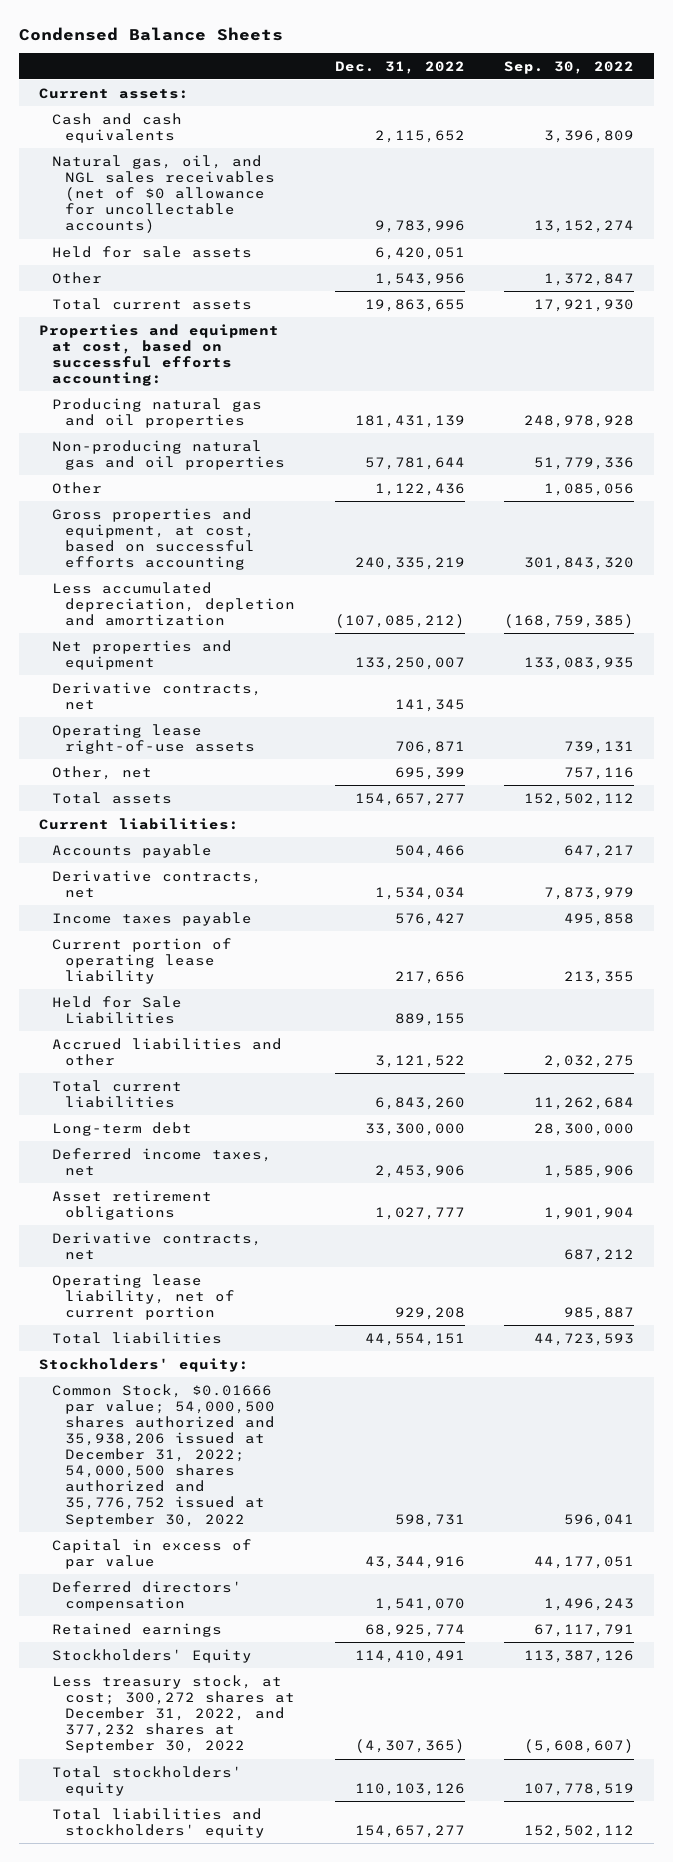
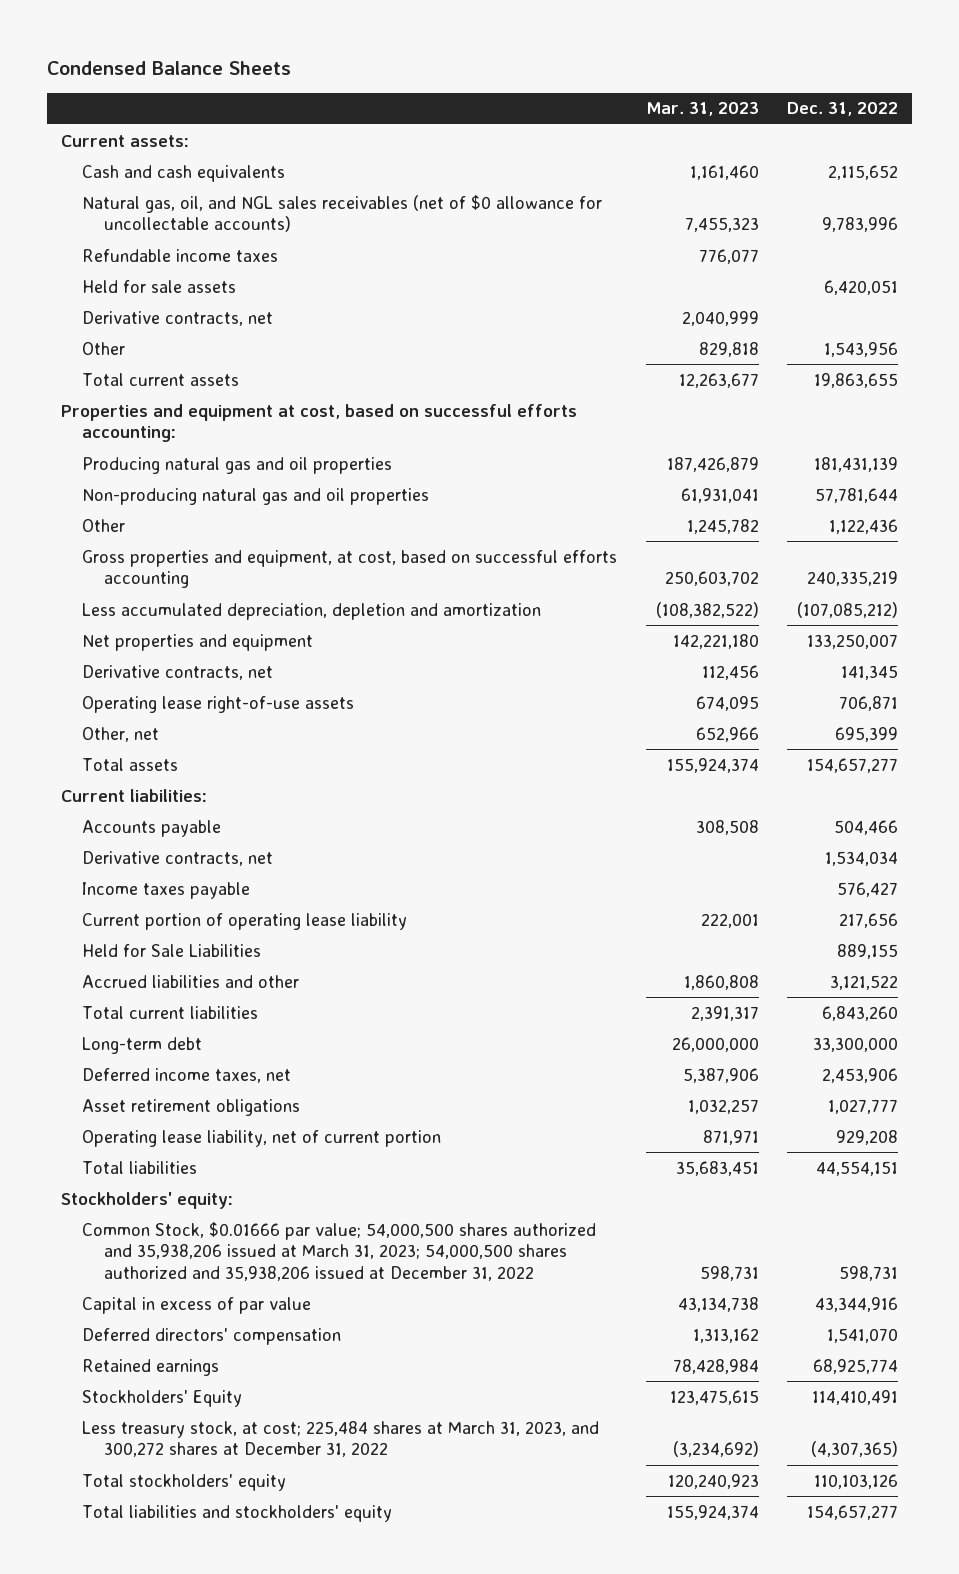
[504,60,635,74] Sep. 30, 2022 -> none
none -> [645,102,759,117] Mar. 31, 2023
none -> [82,248,279,262] Refundable income taxes
[52,1231,263,1260] Derivative contracts, net -> [82,310,274,326] Derivative contracts, net
[52,1383,276,1527] Common Stock, $0.01666 par value; 54,000,500 shares authorized and 35,938,206 issued at December 31, 2022; 54,000,500 shares authorized and 35,776,752 issued at September 30, 2022 -> [82,1221,597,1281] Common Stock, $0.01666 par value; 54,000,500 shares authorized and 35,938,206 issued at March 31, 2023; 54,000,500 shares authorized and 35,938,206 issued at December 31, 2022
[52,1674,296,1754] Less treasury stock, at cost; 300,272 shares at December 31, 2022, and 377,232 shares at September 30, 2022 -> [82,1420,600,1458] Less treasury stock, at cost; 225,484 shares at March 31, 2023, and 300,272 shares at December 31, 2022

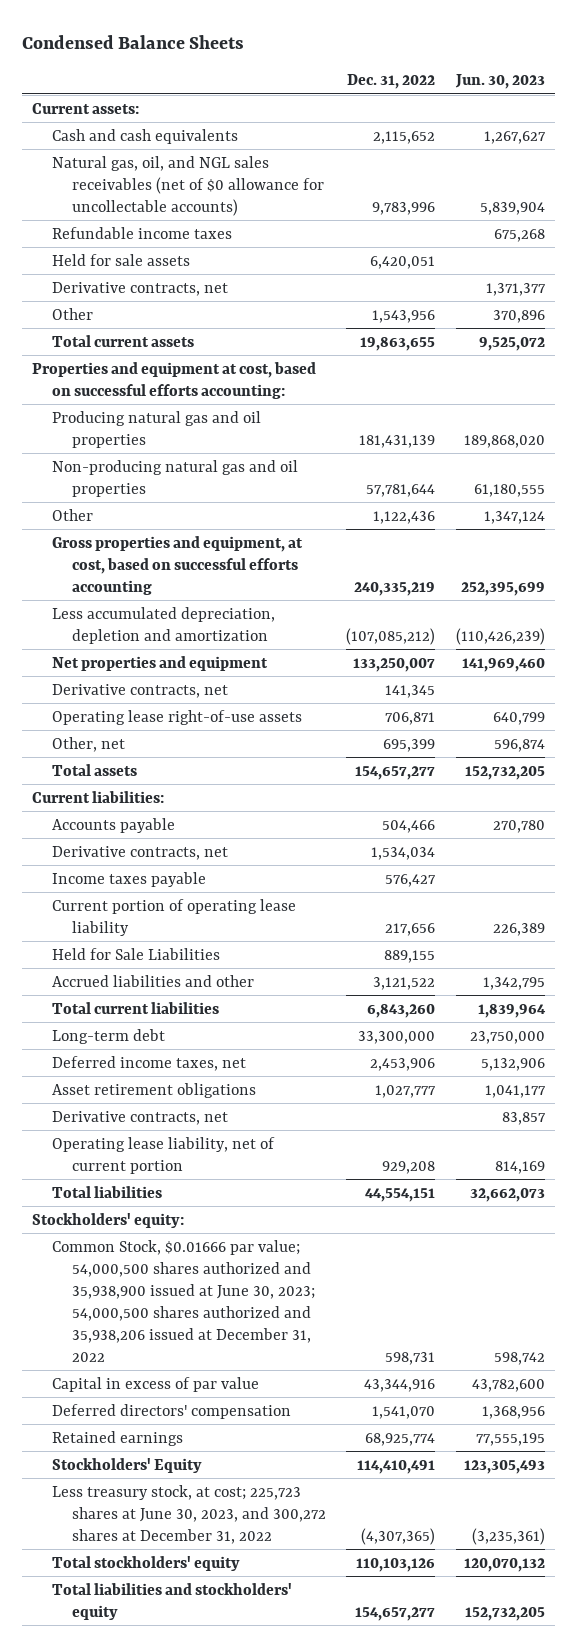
[645,102,759,117] Mar. 31, 2023 -> none
none -> [454,74,545,90] Jun. 30, 2023
none -> [51,1110,228,1125] Derivative contracts, net
[82,1221,597,1281] Common Stock, $0.01666 par value; 54,000,500 shares authorized and 35,938,206 issued at March 31, 2023; 54,000,500 shares authorized and 35,938,206 issued at December 31, 2022 -> [51,1239,315,1362] Common Stock, $0.01666 par value; 54,000,500 shares authorized and 35,938,900 issued at June 30, 2023; 54,000,500 shares authorized and 35,938,206 issued at December 31, 2022
[82,1420,600,1458] Less treasury stock, at cost; 225,484 shares at March 31, 2023, and 300,272 shares at December 31, 2022 -> [51,1484,326,1544] Less treasury stock, at cost; 225,723 shares at June 30, 2023, and 300,272 shares at December 31, 2022

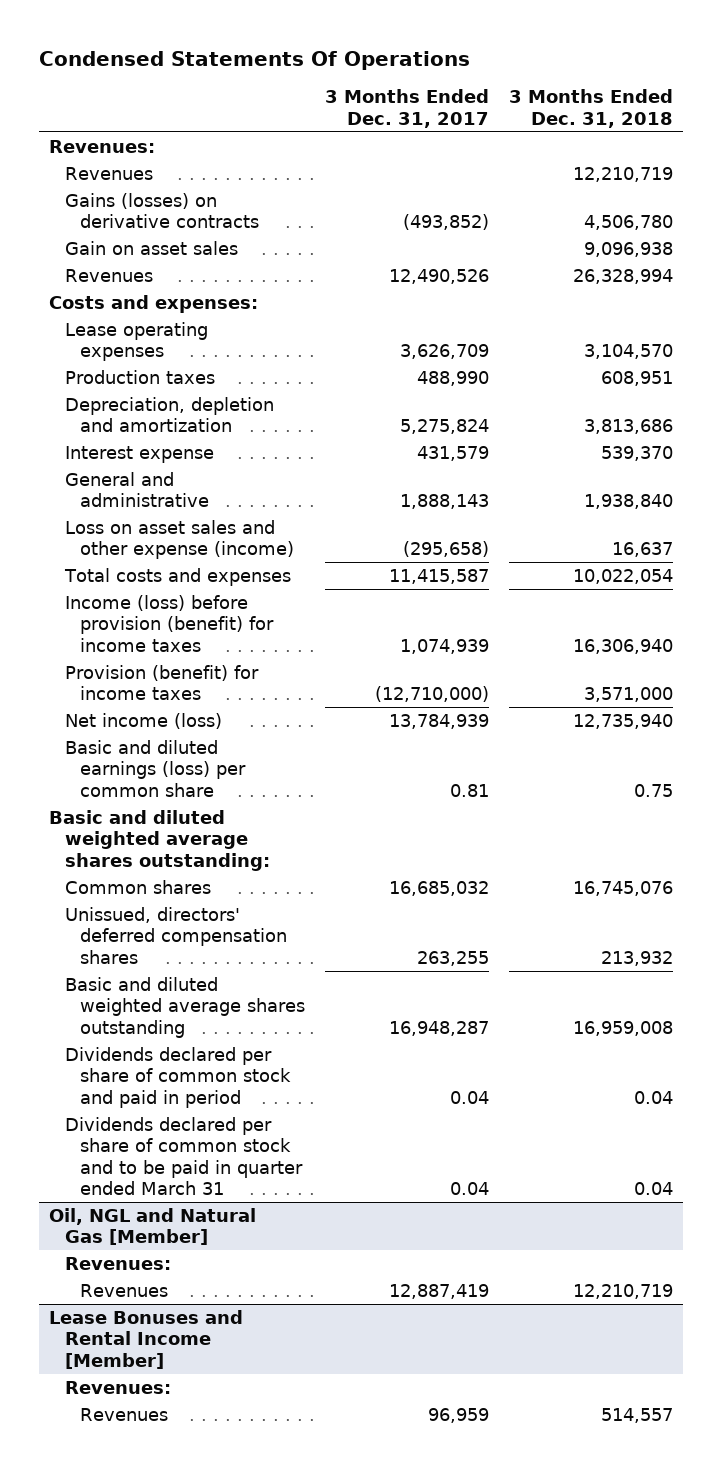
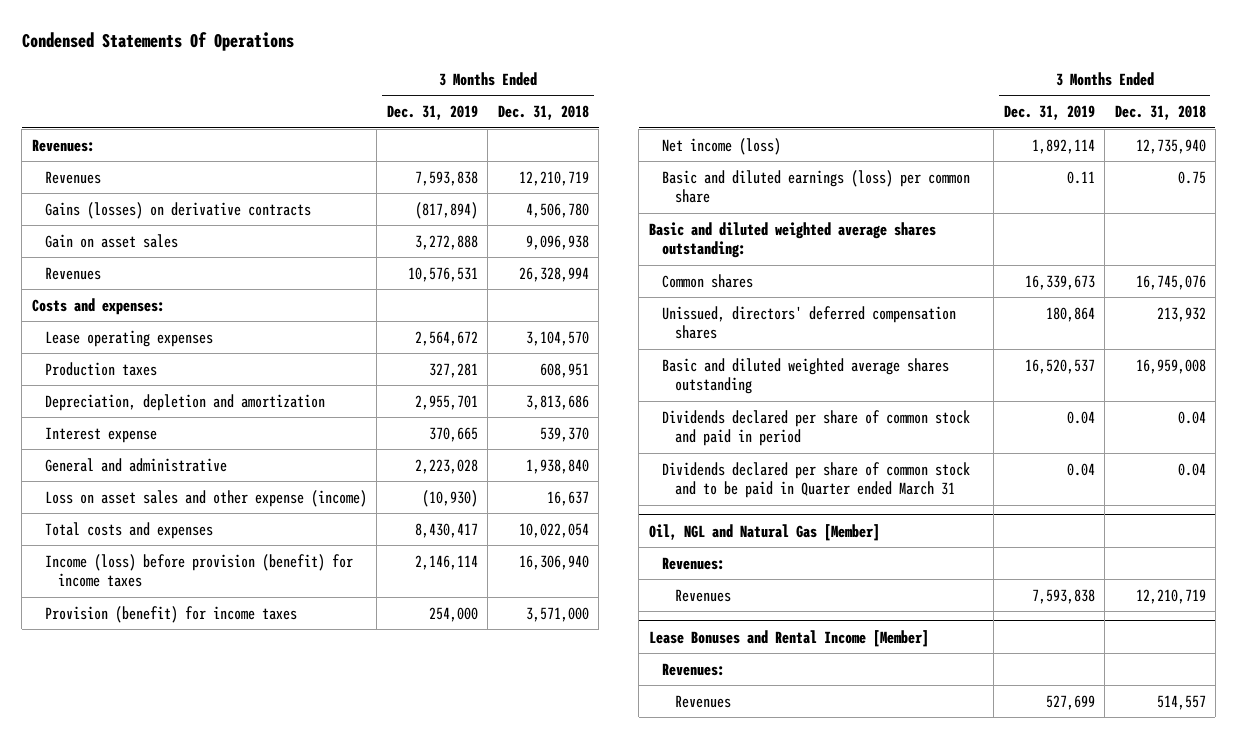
[325,89,490,128] 3 Months Ended Dec. 31, 2017 -> none
none -> [386,105,478,121] Dec. 31, 2019
[64,1116,303,1196] Dividends declared per share of common stock and to be paid in quarter ended March 31 -> [661,461,970,499] Dividends declared per share of common stock and to be paid in Quarter ended March 31

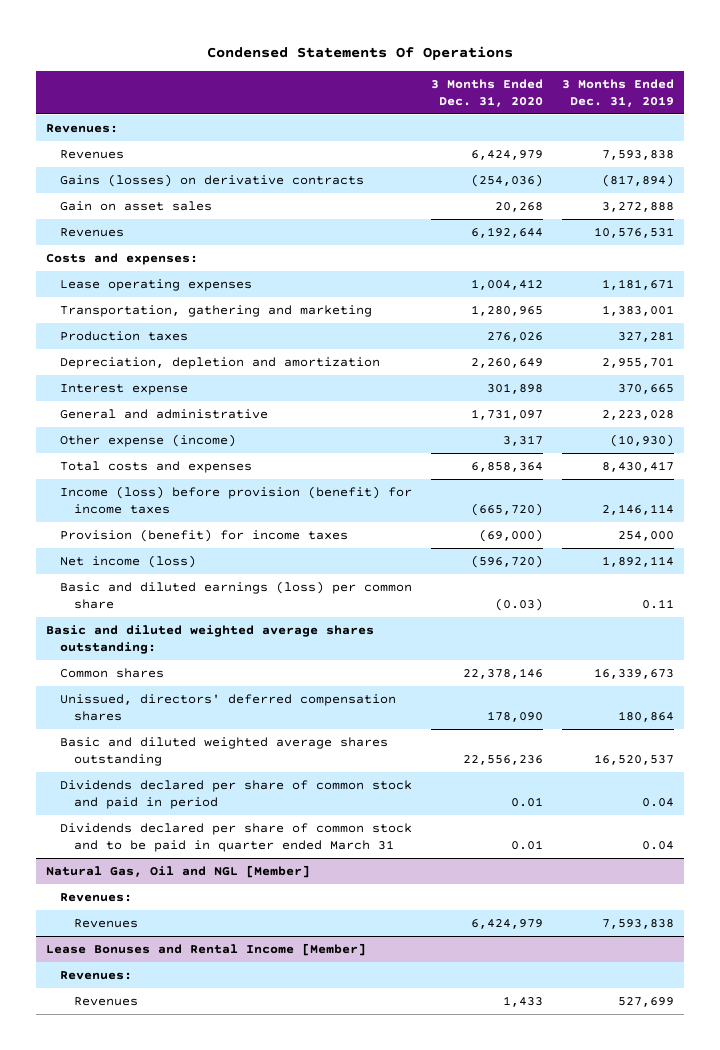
[497,105,589,121] Dec. 31, 2018 -> none
none -> [431,79,544,107] 3 Months Ended Dec. 31, 2020
[414,330,478,346] 2,564,672 -> [602,279,675,291] 1,181,671
none -> [59,305,372,318] Transportation, gathering and marketing
[45,489,368,507] Loss on asset sales and other expense (income) -> [59,434,236,448] Other expense (income)
[661,461,970,499] Dividends declared per share of common stock and to be paid in Quarter ended March 31 -> [59,823,412,852] Dividends declared per share of common stock and to be paid in quarter ended March 31
[648,523,880,541] Oil, NGL and Natural Gas [Member] -> [45,865,310,879] Natural Gas, Oil and NGL [Member]

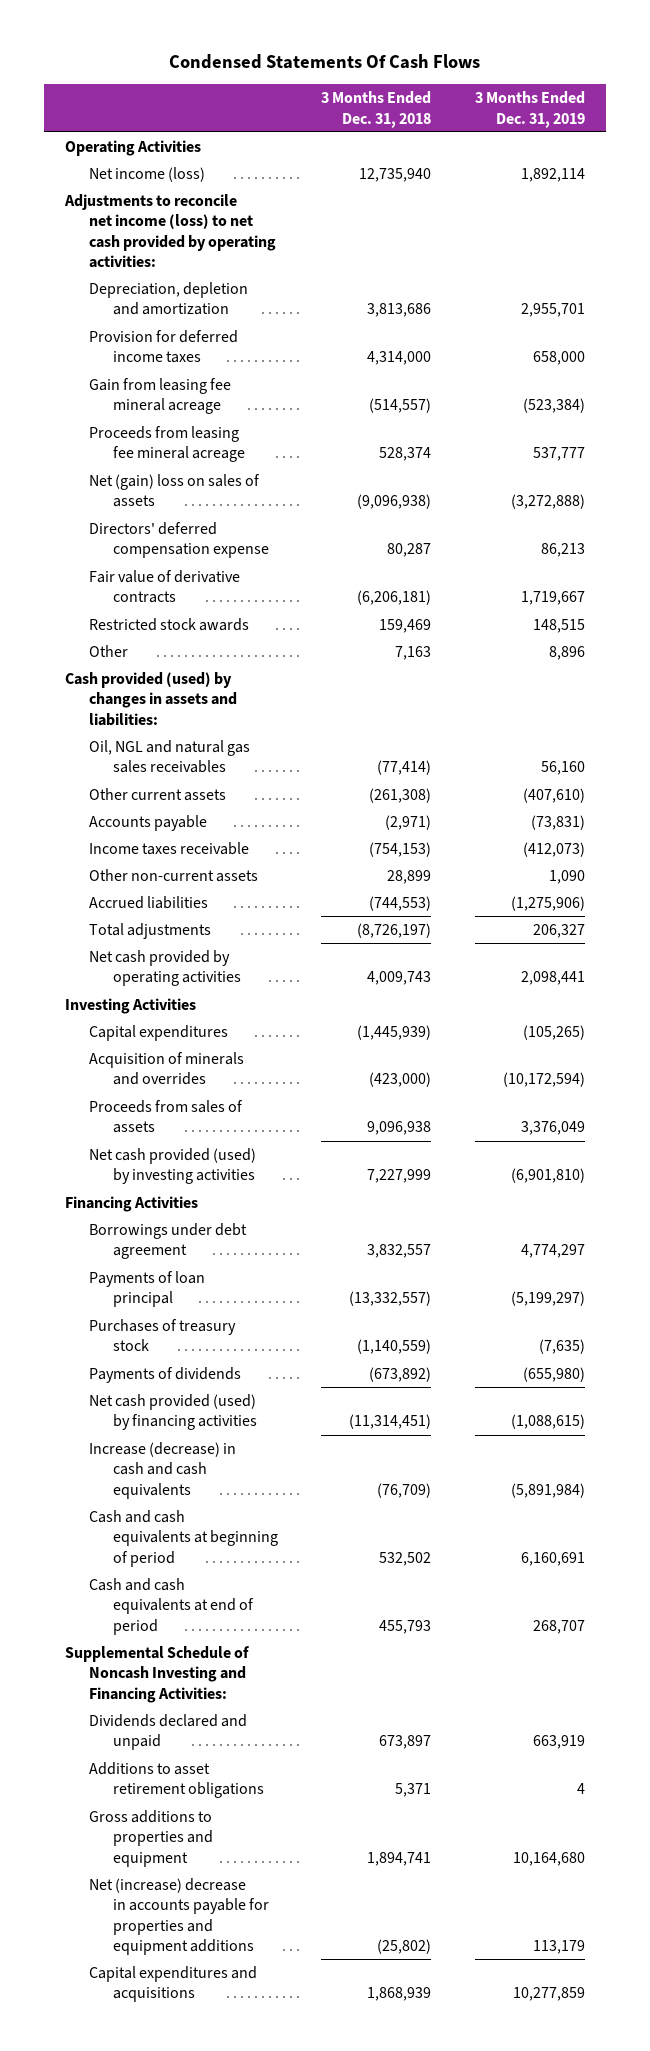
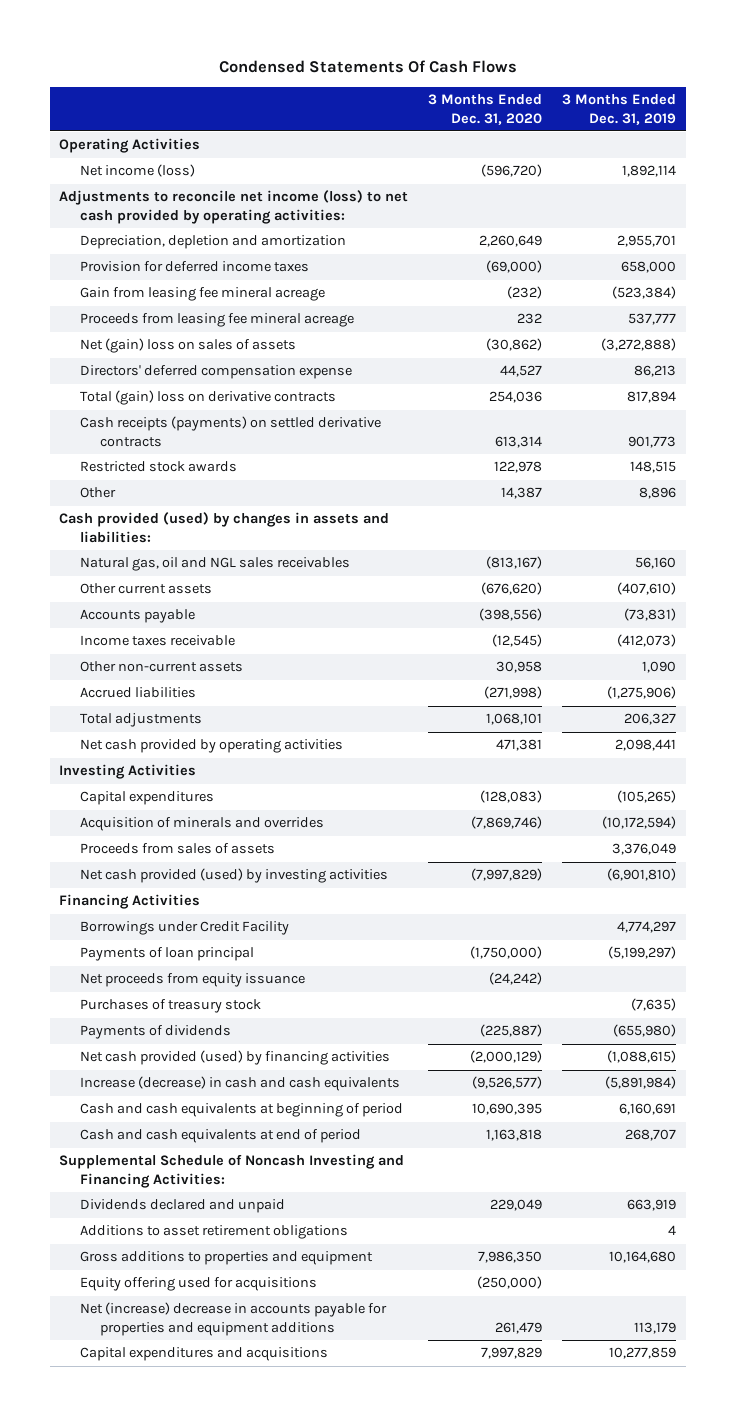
[321,91,432,128] 3 Months Ended Dec. 31, 2018 -> none
none -> [428,93,543,125] 3 Months Ended Dec. 31, 2020
[89,569,241,604] Fair value of derivative contracts -> none
none -> [79,390,336,406] Total (gain) loss on derivative contracts
none -> [79,416,381,448] Cash receipts (payments) on settled derivative contracts
[89,739,251,774] Oil, NGL and natural gas sales receivables -> [79,557,350,572] Natural gas, oil and NGL sales receivables
[89,1222,248,1260] Borrowings under debt agreement -> [79,921,289,936] Borrowings under Credit Facility
none -> [79,973,305,988] Net proceeds from equity issuance
none -> [79,1277,317,1292] Equity offering used for acquisitions

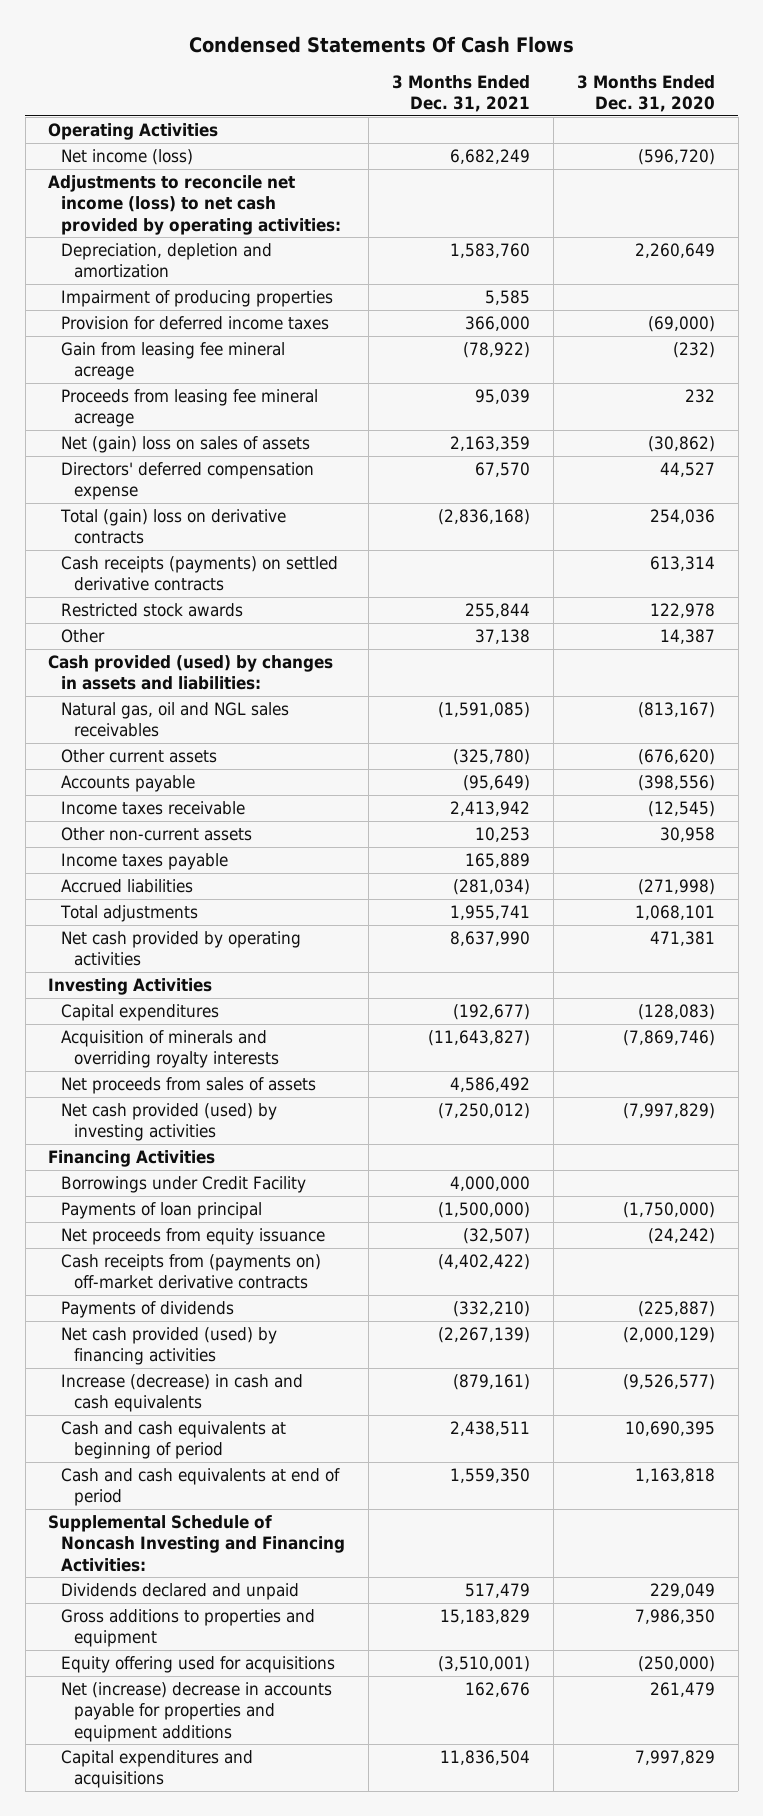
[561,93,676,125] 3 Months Ended Dec. 31, 2019 -> none
none -> [391,74,530,113] 3 Months Ended Dec. 31, 2021
none -> [61,290,334,308] Impairment of producing properties
none -> [61,853,229,871] Income taxes payable
[79,817,324,832] Acquisition of minerals and overrides -> [61,1030,279,1069] Acquisition of minerals and overriding royalty interests
[79,843,275,855] Proceeds from sales of assets -> [61,1077,317,1095] Net proceeds from sales of assets
[79,999,261,1014] Purchases of treasury stock -> none
none -> [61,1254,322,1290] Cash receipts from (payments on) off-market derivative contracts
[79,1225,348,1240] Additions to asset retirement obligations -> none

